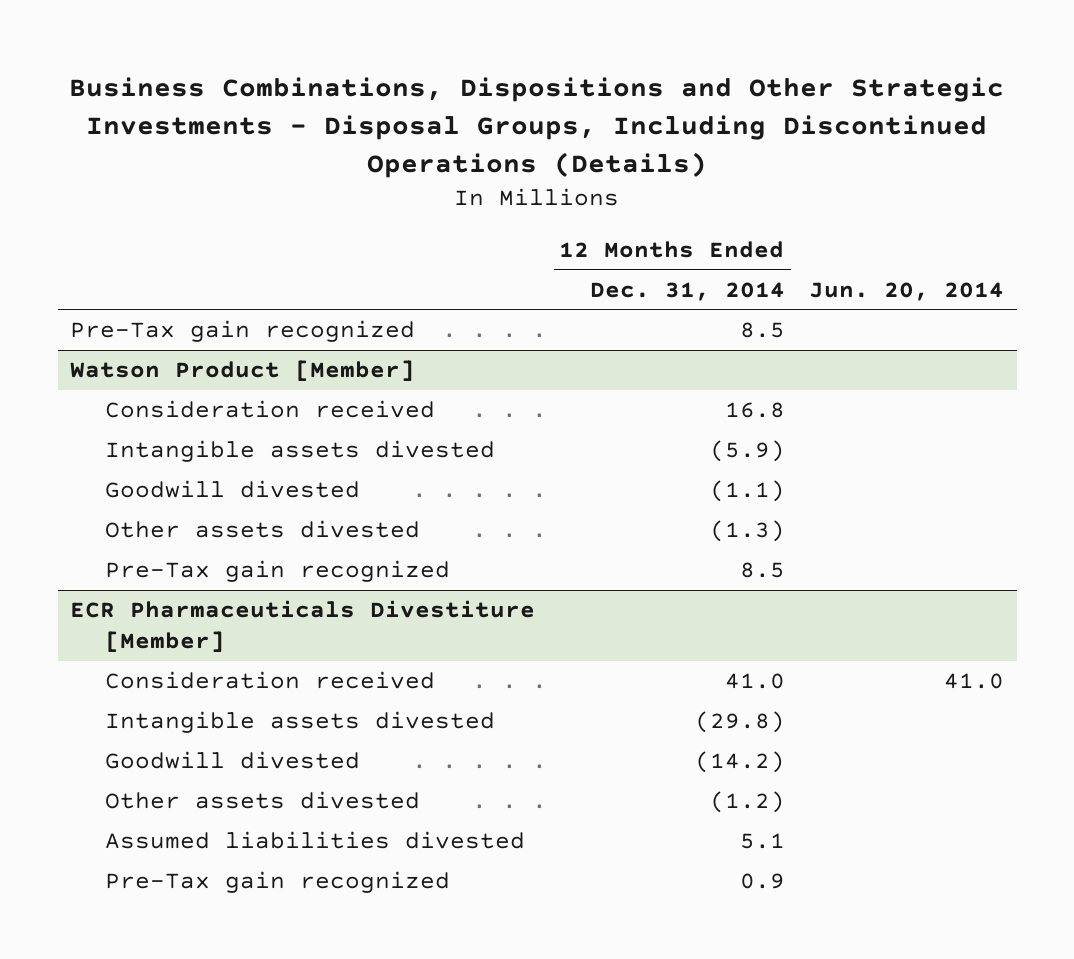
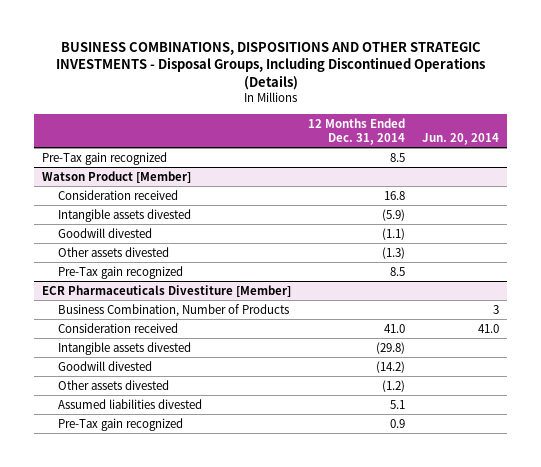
[69,76,1005,178] Business Combinations, Dispositions and Other Strategic Investments - Disposal Groups, Including Discontinued Operations (Details) -> [55,41,485,90] BUSINESS COMBINATIONS, DISPOSITIONS AND OTHER STRATEGIC INVESTMENTS - Disposal Groups, Including Discontinued Operations (Details)
none -> [57,303,289,317] Business Combination, Number of Products

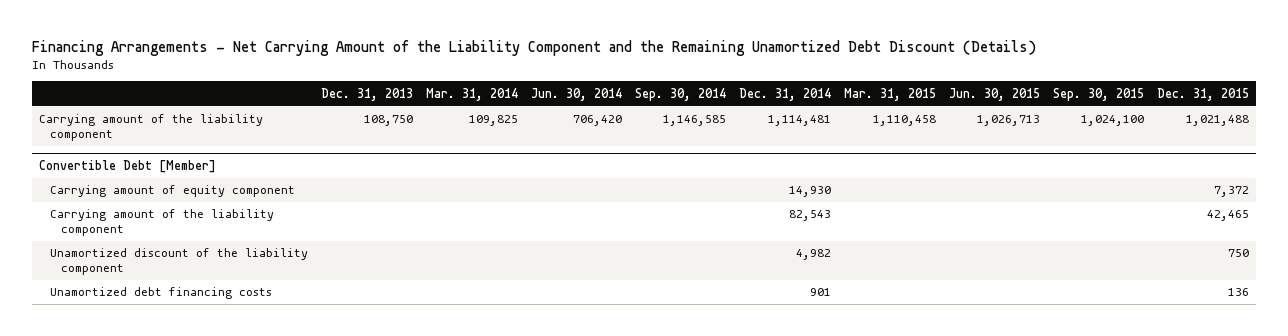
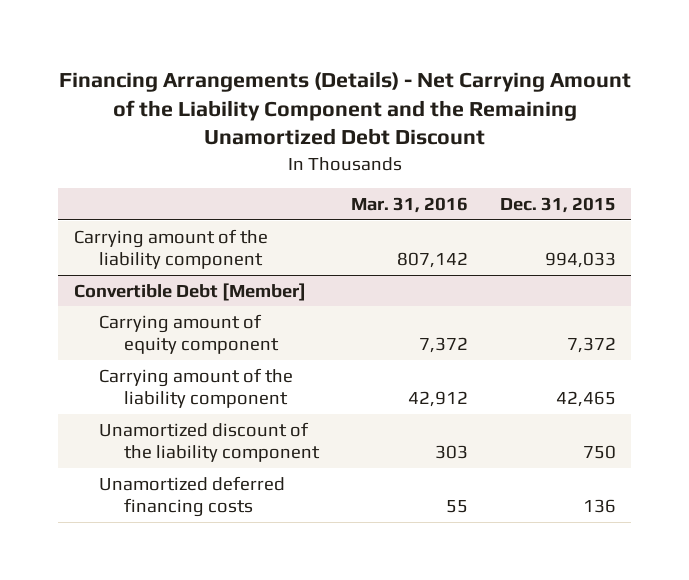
[32,39,1037,56] Financing Arrangements - Net Carrying Amount of the Liability Component and the Remaining Unamortized Debt Discount (Details) -> [58,70,631,146] Financing Arrangements (Details) - Net Carrying Amount of the Liability Component and the Remaining Unamortized Debt Discount
[320,87,413,101] Dec. 31, 2013 -> none
[425,87,518,101] Mar. 31, 2014 -> none
[530,87,622,101] Jun. 30, 2014 -> none
[634,87,726,101] Sep. 30, 2014 -> none
[739,87,832,101] Dec. 31, 2014 -> none
[844,87,937,101] Mar. 31, 2015 -> none
[949,87,1041,101] Jun. 30, 2015 -> none
[1053,87,1145,101] Sep. 30, 2015 -> none
none -> [350,197,468,214] Mar. 31, 2016
[1186,115,1250,127] 1,021,488 -> [544,251,616,268] 994,033
[49,287,272,300] Unamortized debt financing costs -> [98,475,285,517] Unamortized deferred financing costs

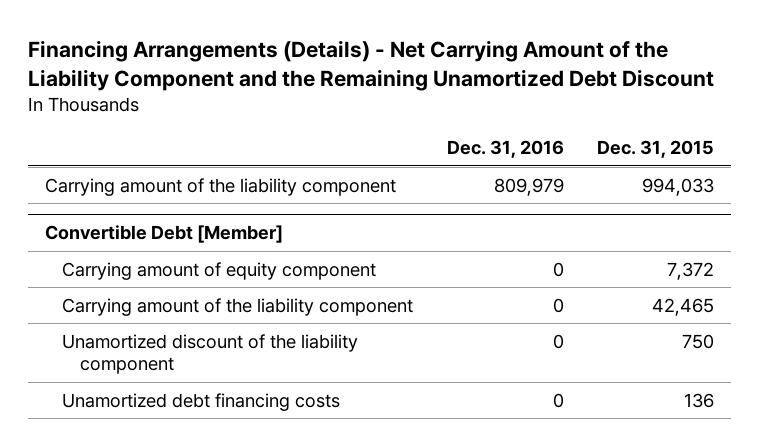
[350,197,468,214] Mar. 31, 2016 -> none
none -> [446,140,564,159] Dec. 31, 2016
[98,475,285,517] Unamortized deferred financing costs -> [62,392,341,411] Unamortized debt financing costs

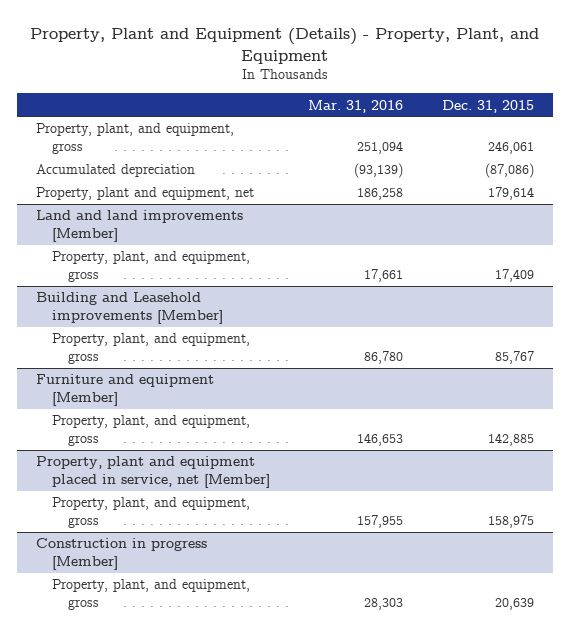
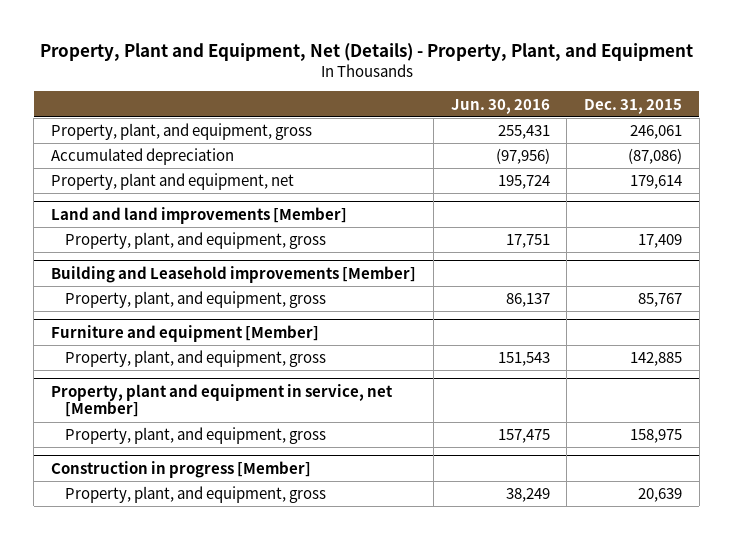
[29,27,539,64] Property, Plant and Equipment (Details) - Property, Plant, and Equipment -> [39,42,693,61] Property, Plant and Equipment, Net (Details) - Property, Plant, and Equipment
[308,99,404,113] Mar. 31, 2016 -> none
none -> [450,98,550,114] Jun. 30, 2016
[36,456,271,488] Property, plant and equipment placed in service, net [Member] -> [51,383,394,418] Property, plant and equipment in service, net [Member]

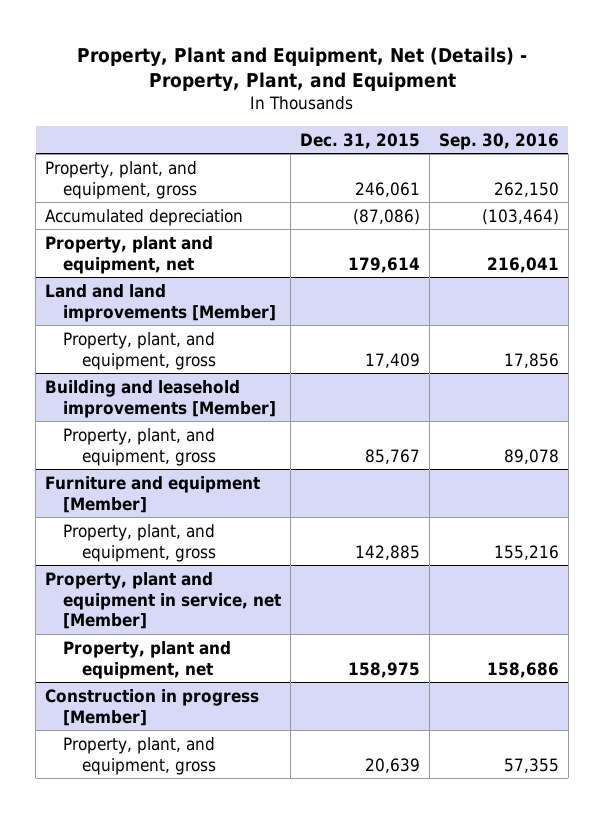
[450,98,550,114] Jun. 30, 2016 -> none
none -> [438,132,559,150] Sep. 30, 2016
[51,265,417,283] Building and Leasehold improvements [Member] -> [45,379,277,418] Building and leasehold improvements [Member]
[65,427,327,445] Property, plant, and equipment, gross -> [63,640,232,679] Property, plant and equipment, net

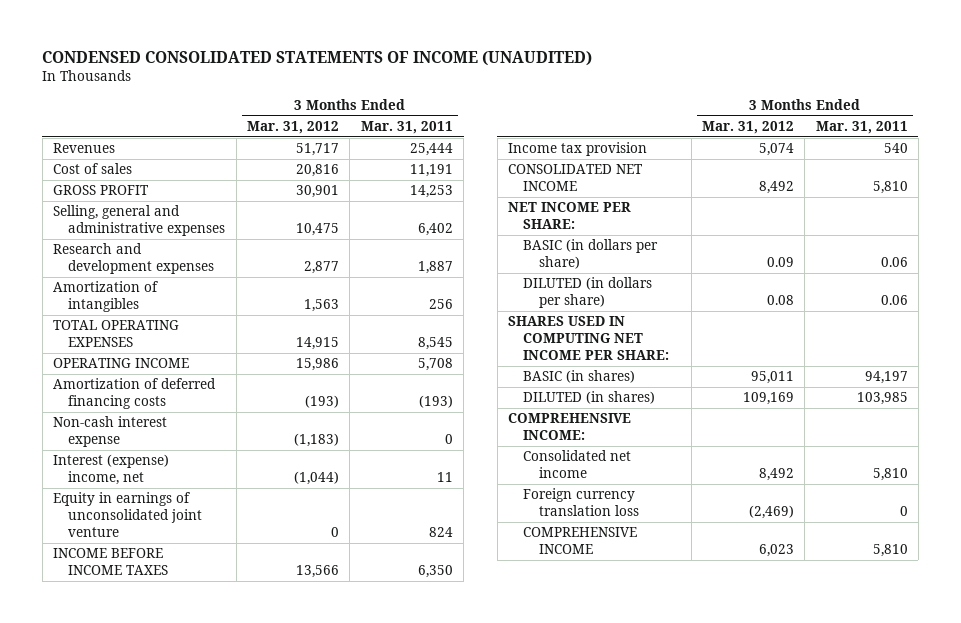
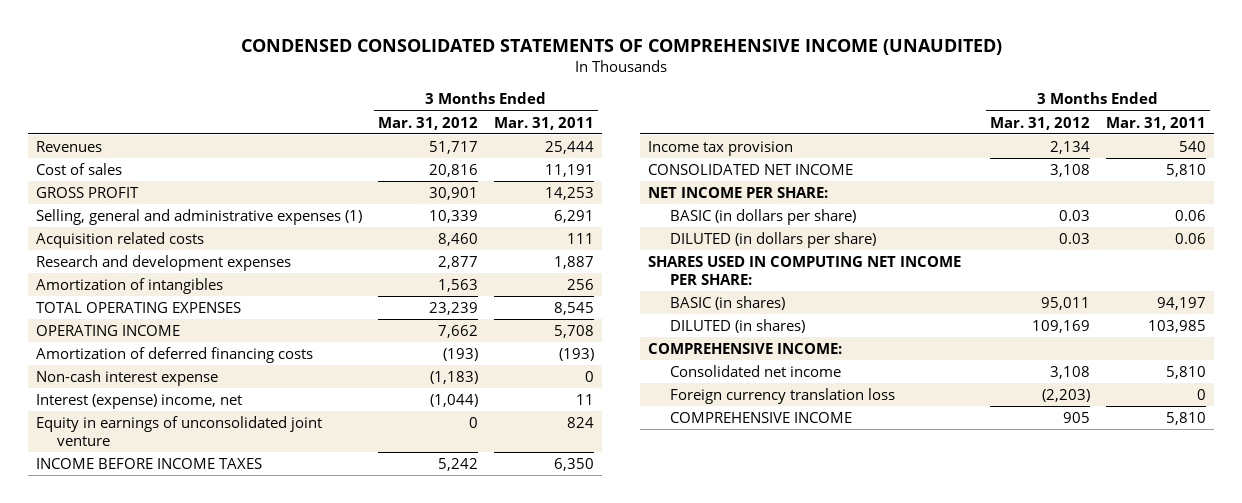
[42,50,593,66] CONDENSED CONSOLIDATED STATEMENTS OF INCOME (UNAUDITED) -> [241,38,1003,55] CONDENSED CONSOLIDATED STATEMENTS OF COMPREHENSIVE INCOME (UNAUDITED)
[53,205,226,237] Selling, general and administrative expenses -> [36,209,363,226] Selling, general and administrative expenses (1)
[296,223,340,237] 10,475 -> [429,210,479,224] 10,339
[417,223,453,237] 6,402 -> [554,210,595,224] 6,291
none -> [36,232,205,249] Acquisition related costs
[296,337,340,351] 14,915 -> [429,302,479,316] 23,239
[296,358,340,372] 15,986 -> [438,325,479,339] 7,662
[296,565,340,579] 13,566 -> [438,458,479,472] 5,242
[759,143,795,157] 5,074 -> [1050,141,1091,155] 2,134
[759,181,795,195] 8,492 -> [1050,164,1091,178] 3,108
[767,257,795,268] 0.09 -> [1059,210,1091,222] 0.03
[767,295,795,306] 0.08 -> [1059,233,1091,245] 0.03
[759,468,795,482] 8,492 -> [1050,366,1091,380] 3,108
[749,505,795,520] (2,469) -> [1042,389,1091,403] (2,203)
[759,544,795,558] 6,023 -> [1063,412,1091,424] 905

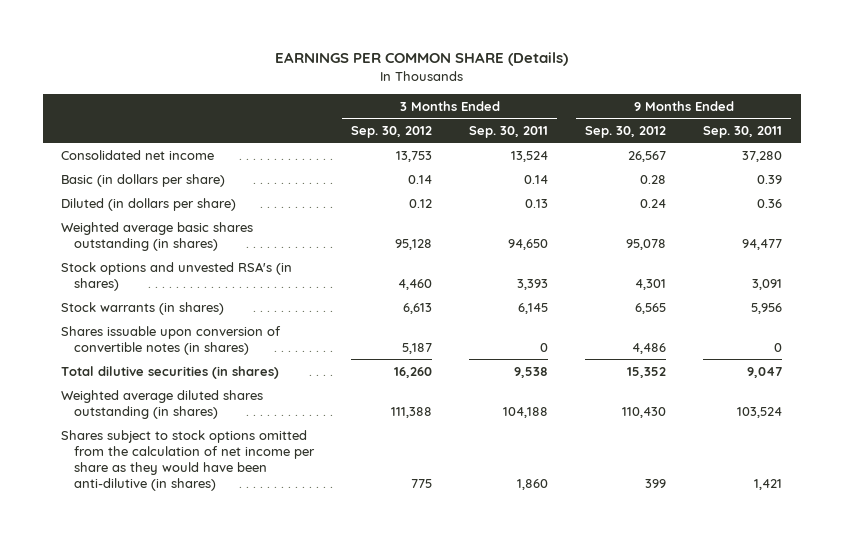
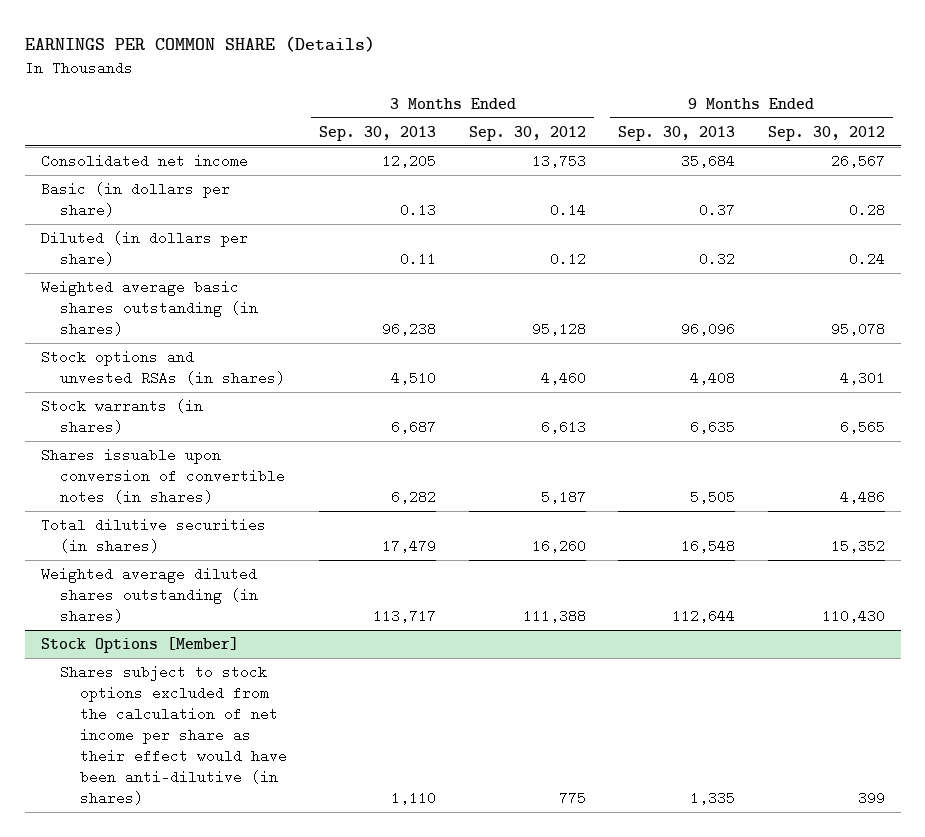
[469,125,549,138] Sep. 30, 2011 -> none
[703,125,783,138] Sep. 30, 2011 -> none
none -> [319,125,437,141] Sep. 30, 2013
none -> [618,125,736,141] Sep. 30, 2013
[61,261,293,291] Stock options and unvested RSA's (in shares) -> [40,350,286,386] Stock options and unvested RSAs (in shares)
none -> [40,637,239,654] Stock Options [Member]
[61,429,316,492] Shares subject to stock options omitted from the calculation of net income per share as they would have been anti-dilutive (in shares) -> [60,665,287,805] Shares subject to stock options excluded from the calculation of net income per share as their effect would have been anti-dilutive (in shares)

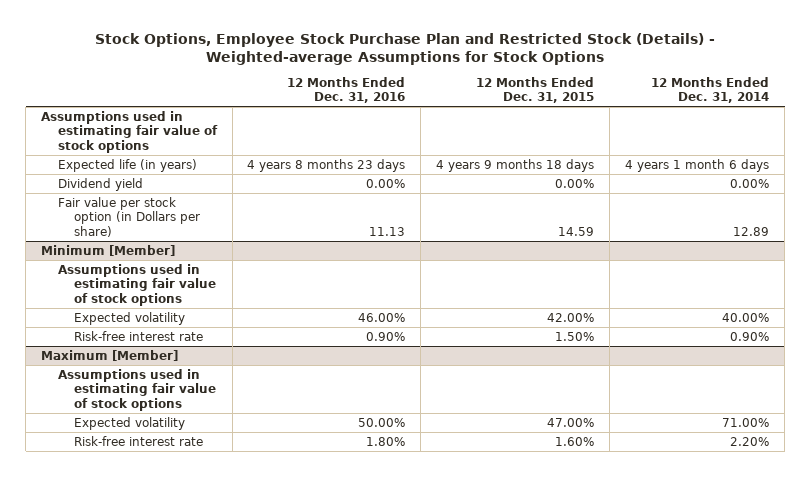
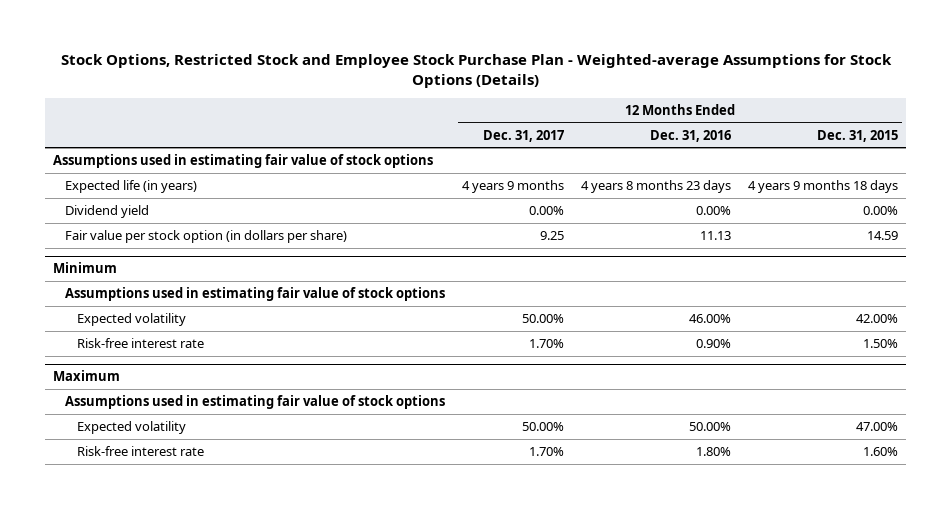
[95,32,716,65] Stock Options, Employee Stock Purchase Plan and Restricted Stock (Details) - Weighted-average Assumptions for Stock Options -> [60,53,892,88] Stock Options, Restricted Stock and Employee Stock Purchase Plan - Weighted-average Assumptions for Stock Options (Details)
[651,76,770,104] 12 Months Ended Dec. 31, 2014 -> none
none -> [482,129,564,142] Dec. 31, 2017
[57,196,201,237] Fair value per stock option (in Dollars per share) -> [65,230,348,244] Fair value per stock option (in dollars per share)
[41,244,176,256] Minimum [Member] -> [53,262,118,274] Minimum
[41,349,179,361] Maximum [Member] -> [53,370,121,382] Maximum

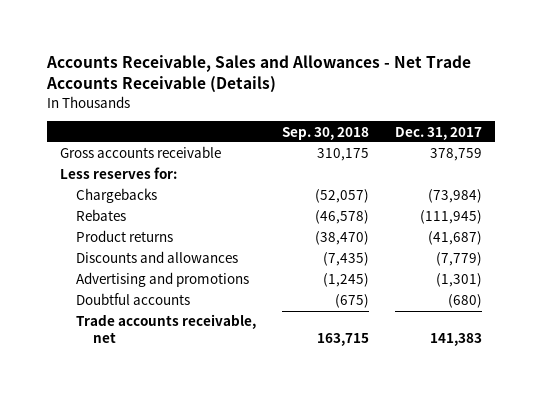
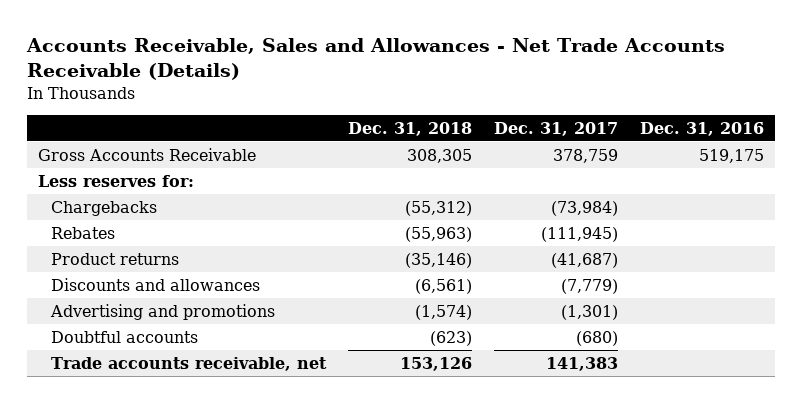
[282,126,370,140] Sep. 30, 2018 -> none
none -> [347,121,472,136] Dec. 31, 2018
none -> [639,121,764,136] Dec. 31, 2016
[59,146,221,159] Gross accounts receivable -> [37,147,256,161] Gross Accounts Receivable

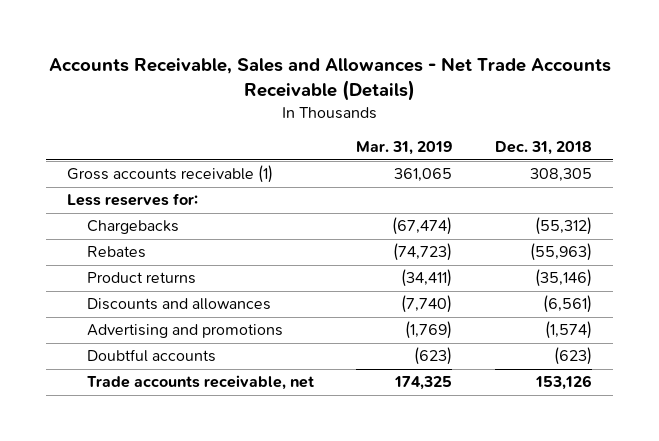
[493,121,618,136] Dec. 31, 2017 -> none
[639,121,764,136] Dec. 31, 2016 -> none
none -> [356,141,453,156] Mar. 31, 2019
[37,147,256,161] Gross Accounts Receivable -> [67,165,274,184] Gross accounts receivable (1)

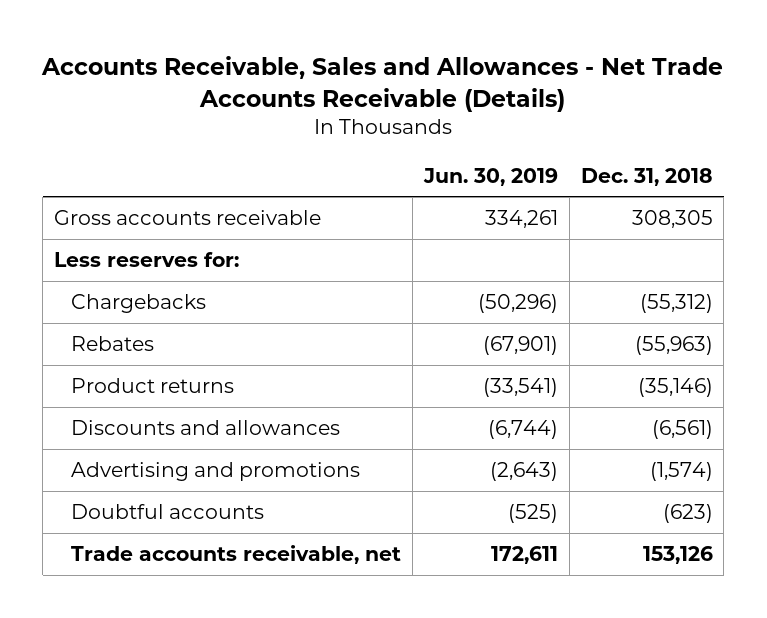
[356,141,453,156] Mar. 31, 2019 -> none
none -> [422,167,558,186] Jun. 30, 2019
[67,165,274,184] Gross accounts receivable (1) -> [54,210,322,226] Gross accounts receivable

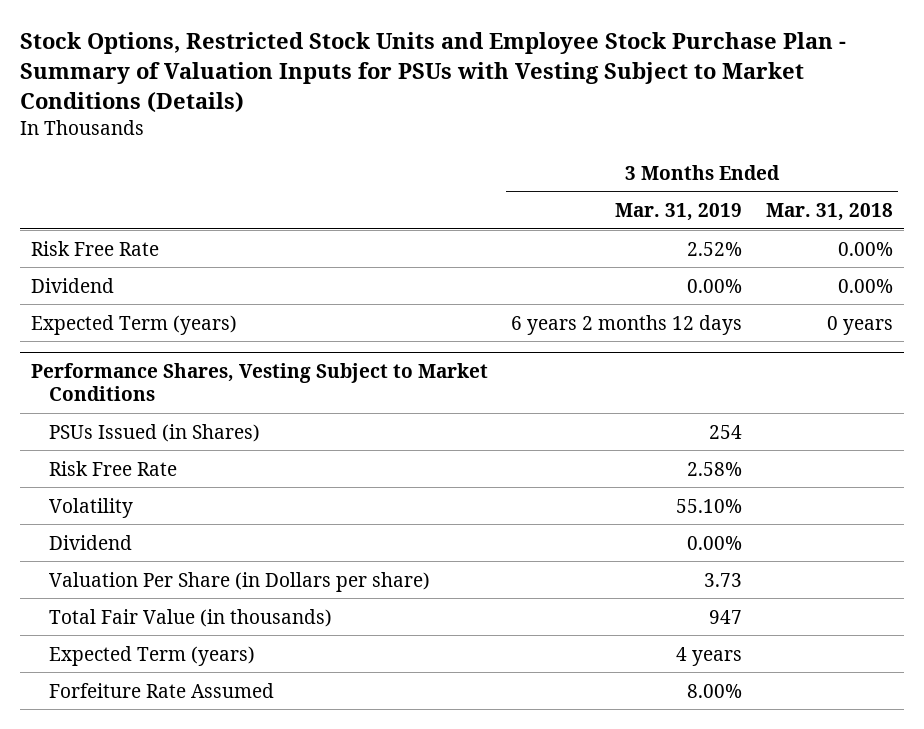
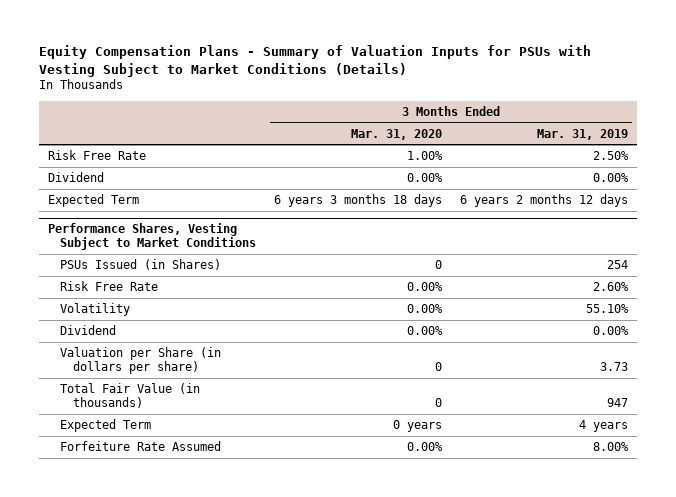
[19,32,846,113] Stock Options, Restricted Stock Units and Employee Stock Purchase Plan - Summary of Valuation Inputs for PSUs with Vesting Subject to Market Conditions (Details) -> [38,45,591,77] Equity Compensation Plans - Summary of Valuation Inputs for PSUs with Vesting Subject to Market Conditions (Details)
[765,202,893,221] Mar. 31, 2018 -> none
none -> [351,128,443,140] Mar. 31, 2020
[687,241,743,256] 2.52% -> [592,151,629,161] 2.50%
[31,314,238,335] Expected Term (years) -> [47,194,139,208] Expected Term
[687,461,743,476] 2.58% -> [592,282,629,292] 2.60%
[48,571,430,592] Valuation Per Share (in Dollars per share) -> [60,347,222,375] Valuation per Share (in dollars per share)
[48,645,255,666] Expected Term (years) -> [60,419,152,433] Expected Term

